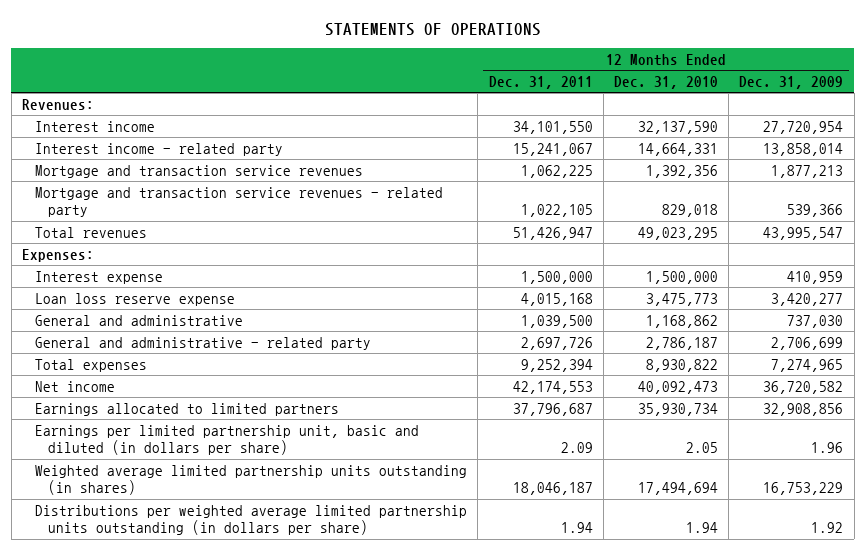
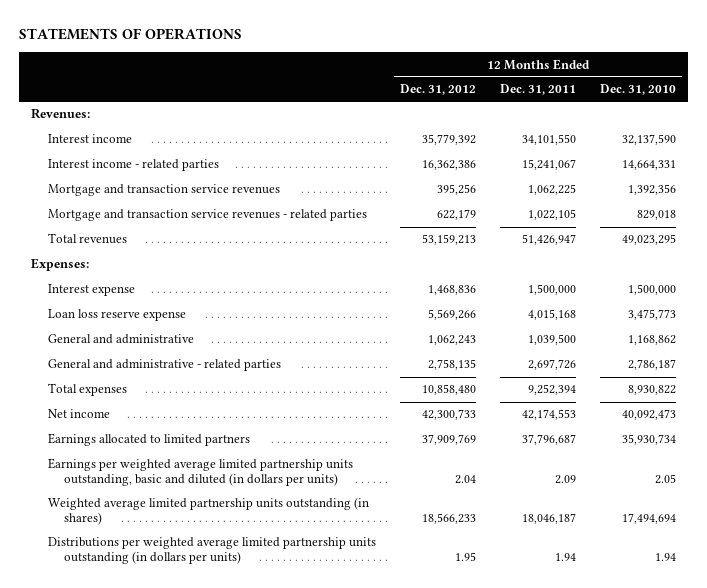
[739,75,844,89] Dec. 31, 2009 -> none
none -> [399,84,476,96] Dec. 31, 2012
[35,142,284,156] Interest income - related party -> [47,159,219,172] Interest income - related parties
[35,186,444,218] Mortgage and transaction service revenues - related party -> [47,209,367,222] Mortgage and transaction service revenues - related parties
[35,336,372,350] General and administrative - related party -> [47,359,281,372] General and administrative - related parties
[35,424,420,456] Earnings per limited partnership unit, basic and diluted (in dollars per share) -> [47,458,353,487] Earnings per weighted average limited partnership units outstanding, basic and diluted (in dollars per units)
[35,504,468,536] Distributions per weighted average limited partnership units outstanding (in dollars per share) -> [47,537,376,565] Distributions per weighted average limited partnership units outstanding (in dollars per units)

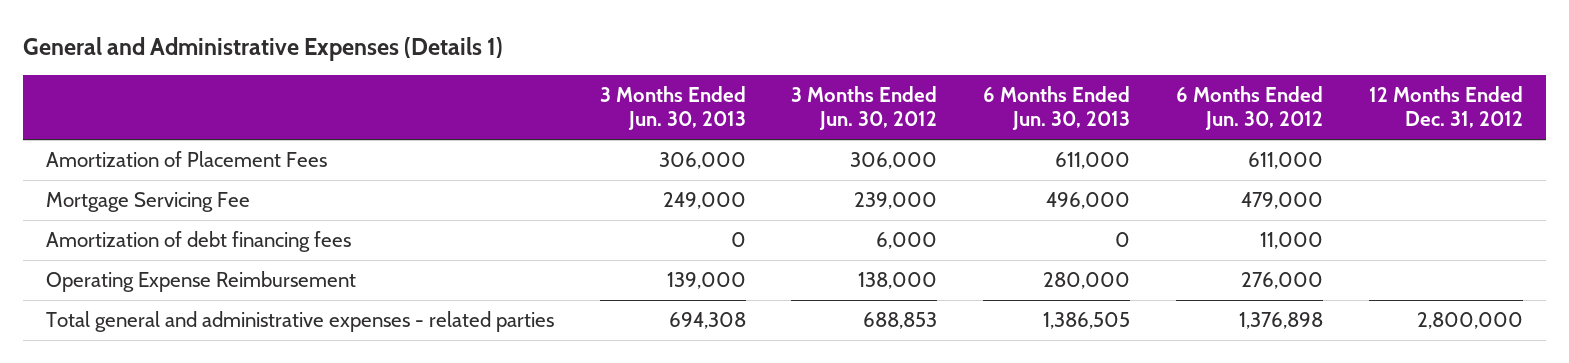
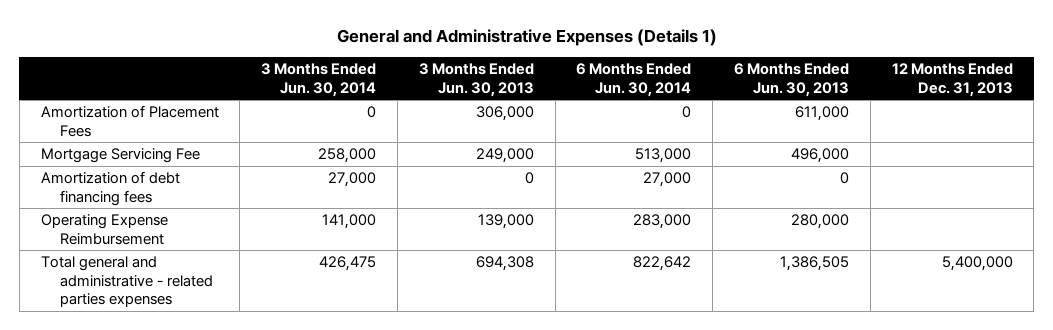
[791,86,938,131] 3 Months Ended Jun. 30, 2012 -> none
[1176,86,1324,131] 6 Months Ended Jun. 30, 2012 -> none
[1368,86,1523,129] 12 Months Ended Dec. 31, 2012 -> none
none -> [261,63,377,97] 3 Months Ended Jun. 30, 2014
none -> [576,63,692,97] 6 Months Ended Jun. 30, 2014
none -> [891,63,1013,97] 12 Months Ended Dec. 31, 2013
[45,311,554,333] Total general and administrative expenses - related parties -> [40,256,213,307] Total general and administrative - related parties expenses

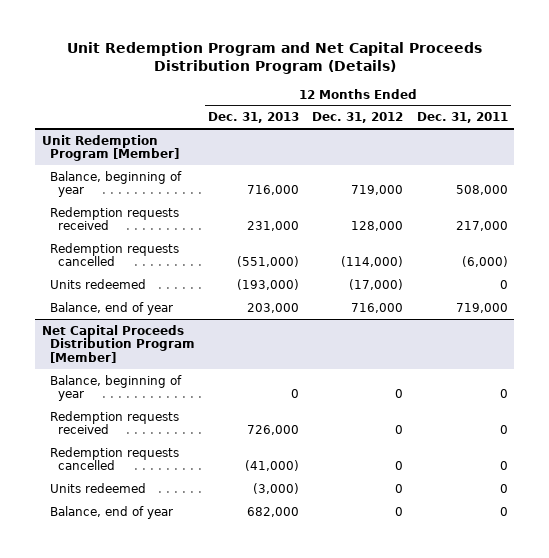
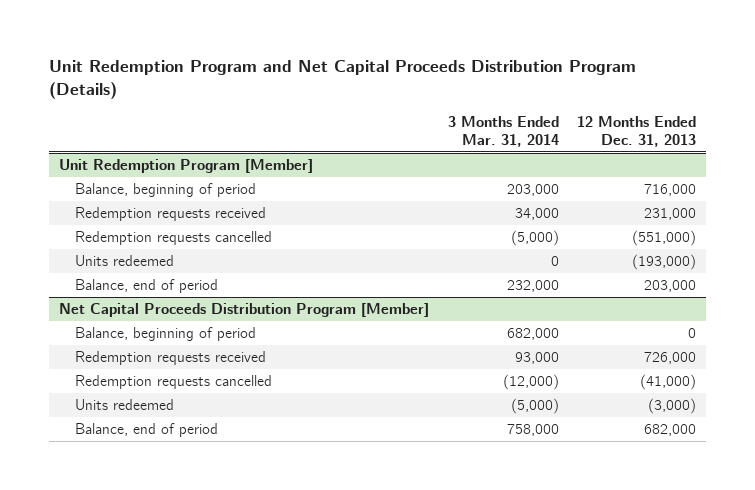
[312,112,404,124] Dec. 31, 2012 -> none
[416,112,508,124] Dec. 31, 2011 -> none
none -> [447,116,559,147] 3 Months Ended Mar. 31, 2014
[50,170,183,198] Balance, beginning of year -> [74,183,256,198] Balance, beginning of period
[50,301,174,315] Balance, end of year -> [74,279,218,294] Balance, end of period
[50,374,183,402] Balance, beginning of year -> [74,327,256,342] Balance, beginning of period
[50,505,174,519] Balance, end of year -> [74,423,218,438] Balance, end of period

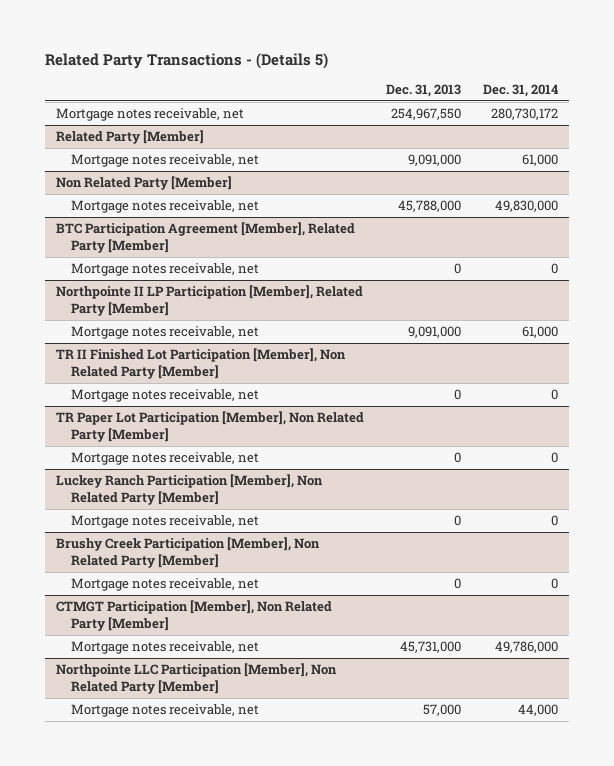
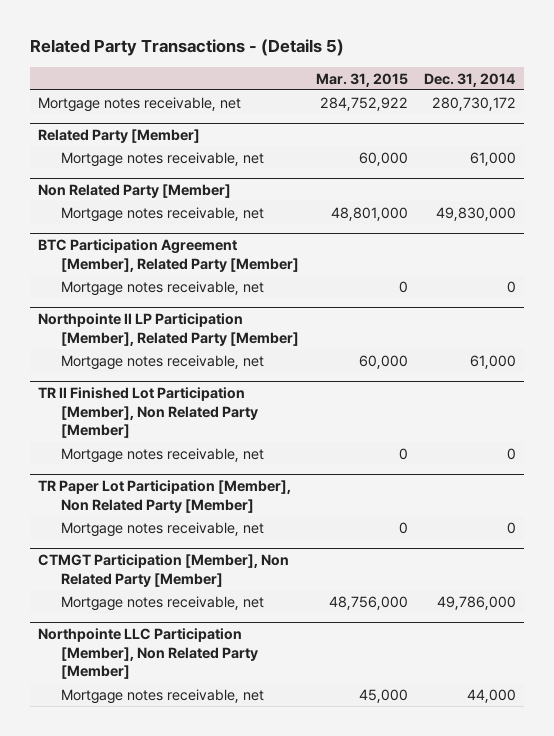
[385,83,461,97] Dec. 31, 2013 -> none
none -> [315,72,408,87] Mar. 31, 2015
[55,474,323,505] Luckey Ranch Participation [Member], Non Related Party [Member] -> none
[70,515,259,529] Mortgage notes receivable, net -> none
[55,537,320,568] Brushy Creek Participation [Member], Non Related Party [Member] -> none
[70,578,259,592] Mortgage notes receivable, net -> none

